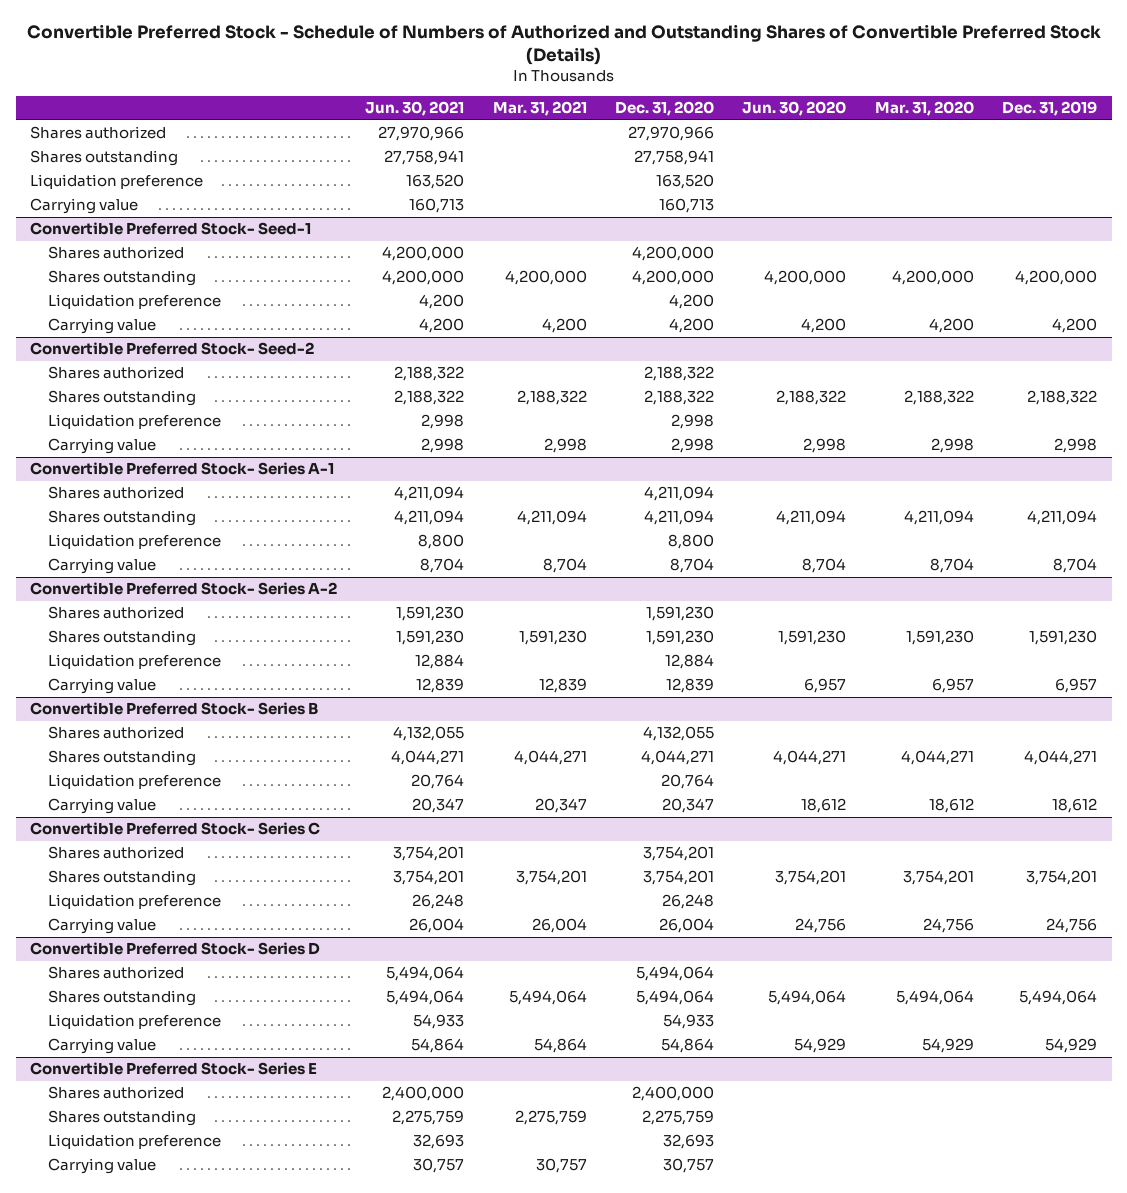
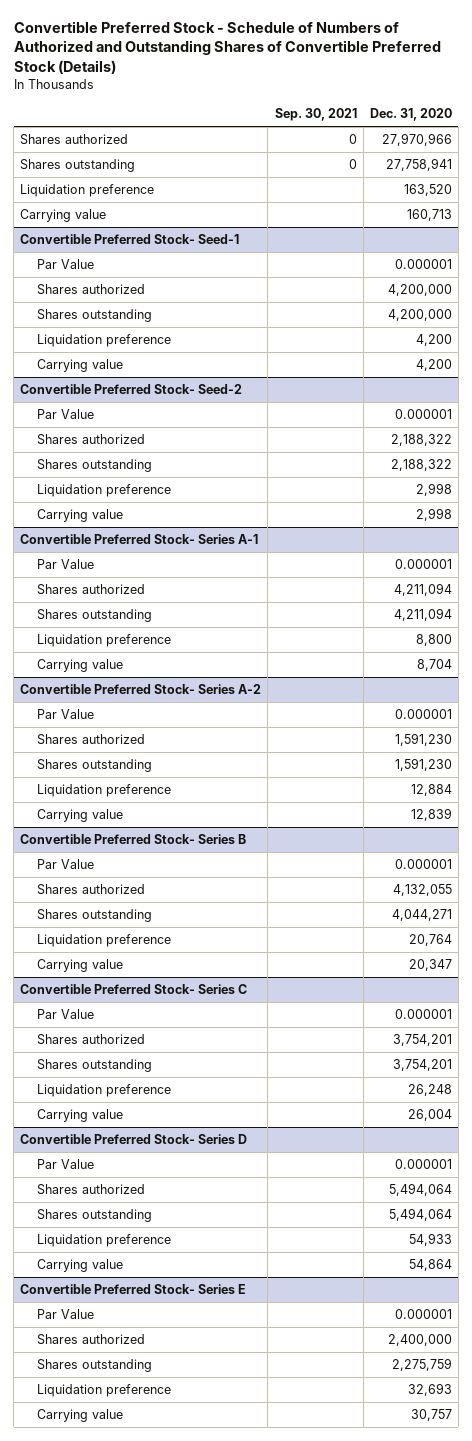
[365,101,465,117] Jun. 30, 2021 -> none
[492,101,587,117] Mar. 31, 2021 -> none
[742,101,847,117] Jun. 30, 2020 -> none
[874,101,974,117] Mar. 31, 2020 -> none
[1002,101,1098,117] Dec. 31, 2019 -> none
none -> [274,108,357,122] Sep. 30, 2021
none -> [36,259,94,270] Par Value
none -> [36,409,94,420] Par Value
none -> [36,559,94,570] Par Value
none -> [36,709,94,720] Par Value
none -> [36,859,94,870] Par Value
none -> [36,1009,94,1020] Par Value
none -> [36,1159,94,1170] Par Value
none -> [36,1309,94,1320] Par Value

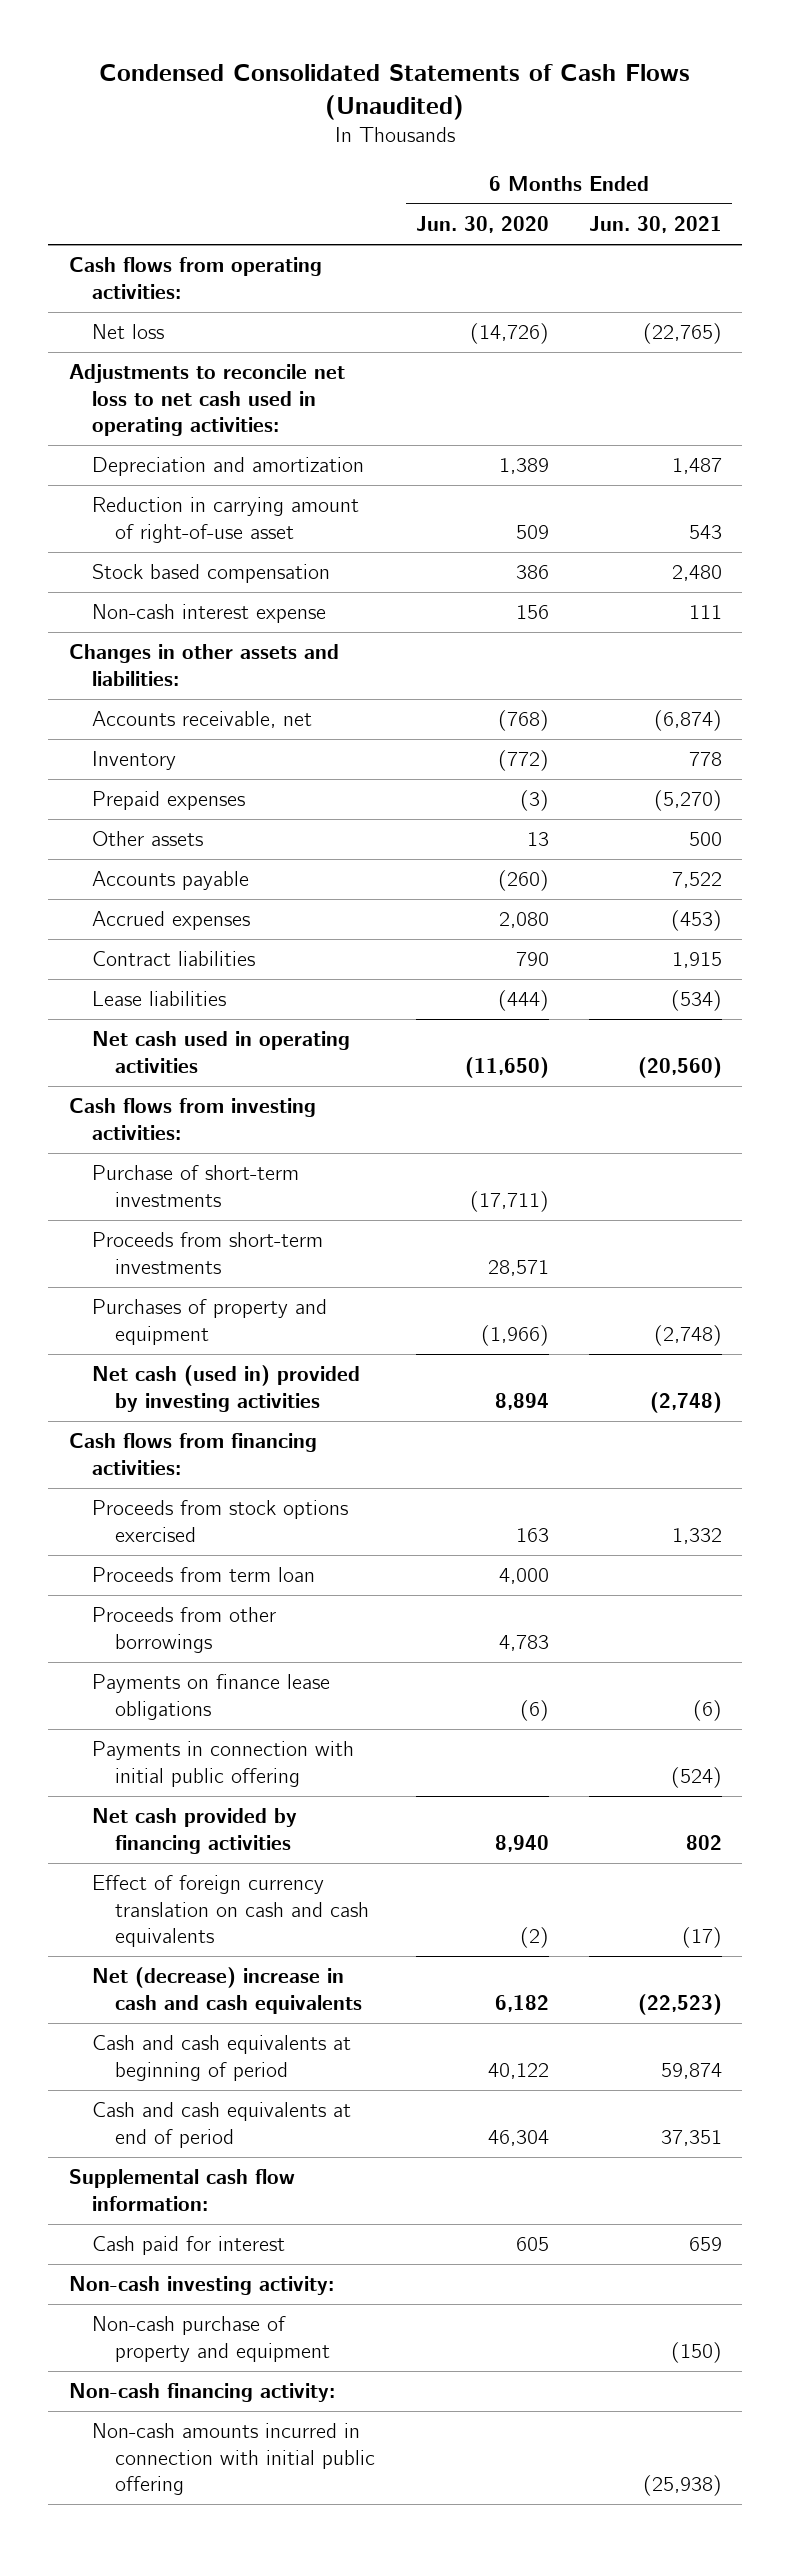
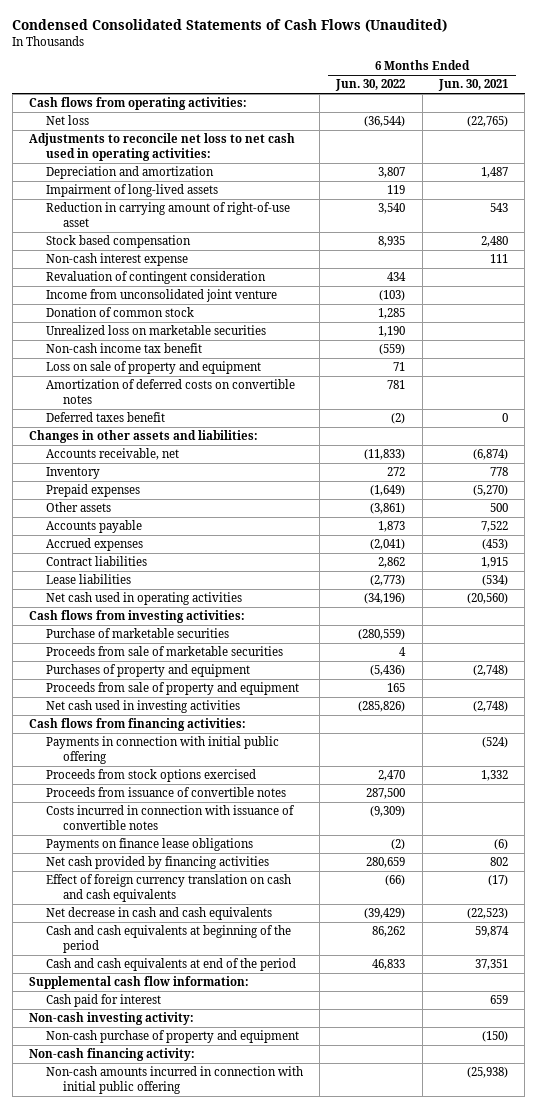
[415,216,549,234] Jun. 30, 2020 -> none
none -> [335,79,406,92] Jun. 30, 2022
none -> [45,184,218,198] Impairment of long-lived assets
none -> [45,271,266,285] Revaluation of contingent consideration
none -> [45,289,277,303] Income from unconsolidated joint venture
none -> [45,307,194,318] Donation of common stock
none -> [45,325,266,336] Unrealized loss on marketable securities
none -> [45,343,202,354] Non-cash income tax benefit
none -> [45,361,261,375] Loss on sale of property and equipment
none -> [45,379,295,404] Amortization of deferred costs on convertible notes
none -> [45,412,165,423] Deferred taxes benefit
[91,1165,299,1207] Purchase of short-term investments -> none
[91,1232,323,1274] Proceeds from short-term investments -> none
none -> [45,628,229,639] Purchase of marketable securities
none -> [45,646,283,657] Proceeds from sale of marketable securities
none -> [45,682,299,696] Proceeds from sale of property and equipment
[91,1365,360,1412] Net cash (used in) provided by investing activities -> [45,700,240,714] Net cash used in investing activities
[91,1741,354,1787] Payments in connection with initial public offering -> [45,736,279,764] Payments in connection with initial public offering
[91,1567,315,1583] Proceeds from term loan -> none
[91,1607,276,1653] Proceeds from other borrowings -> none
none -> [45,787,286,798] Proceeds from issuance of convertible notes
none -> [45,805,295,830] Costs incurred in connection with issuance of convertible notes
[91,1967,363,2014] Net (decrease) increase in cash and cash equivalents -> [45,907,272,921] Net decrease in cash and cash equivalents
[91,2035,351,2081] Cash and cash equivalents at beginning of period -> [45,925,291,953] Cash and cash equivalents at beginning of the period
[91,2102,351,2148] Cash and cash equivalents at end of period -> [45,958,296,972] Cash and cash equivalents at end of the period

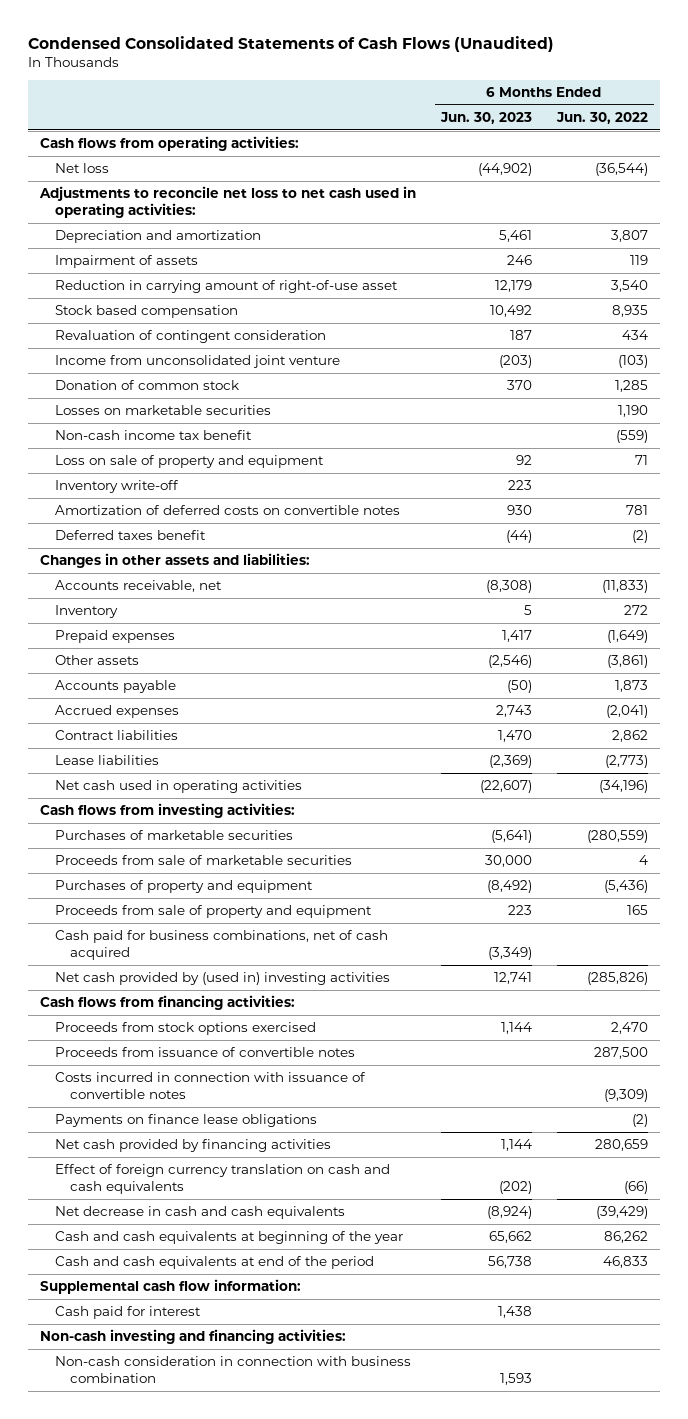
[437,79,508,92] Jun. 30, 2021 -> none
none -> [440,111,533,124] Jun. 30, 2023
[45,184,218,198] Impairment of long-lived assets -> [55,255,199,269] Impairment of assets
[45,253,188,267] Non-cash interest expense -> none
[45,325,266,336] Unrealized loss on marketable securities -> [55,405,272,416] Losses on marketable securities
none -> [55,480,180,494] Inventory write-off
[45,628,229,639] Purchase of marketable securities -> [55,830,294,841] Purchases of marketable securities
none -> [55,930,389,961] Cash paid for business combinations, net of cash acquired
[45,700,240,714] Net cash used in investing activities -> [55,972,391,986] Net cash provided by (used in) investing activities
[45,736,279,764] Payments in connection with initial public offering -> none
[45,925,291,953] Cash and cash equivalents at beginning of the period -> [55,1231,404,1245] Cash and cash equivalents at beginning of the year
[28,1012,194,1026] Non-cash investing activity: -> none
[45,1030,299,1044] Non-cash purchase of property and equipment -> none
[28,1048,195,1062] Non-cash financing activity: -> none
[45,1066,303,1094] Non-cash amounts incurred in connection with initial public offering -> none
none -> [40,1329,347,1345] Non-cash investing and financing activities:
none -> [55,1356,412,1384] Non-cash consideration in connection with business combination

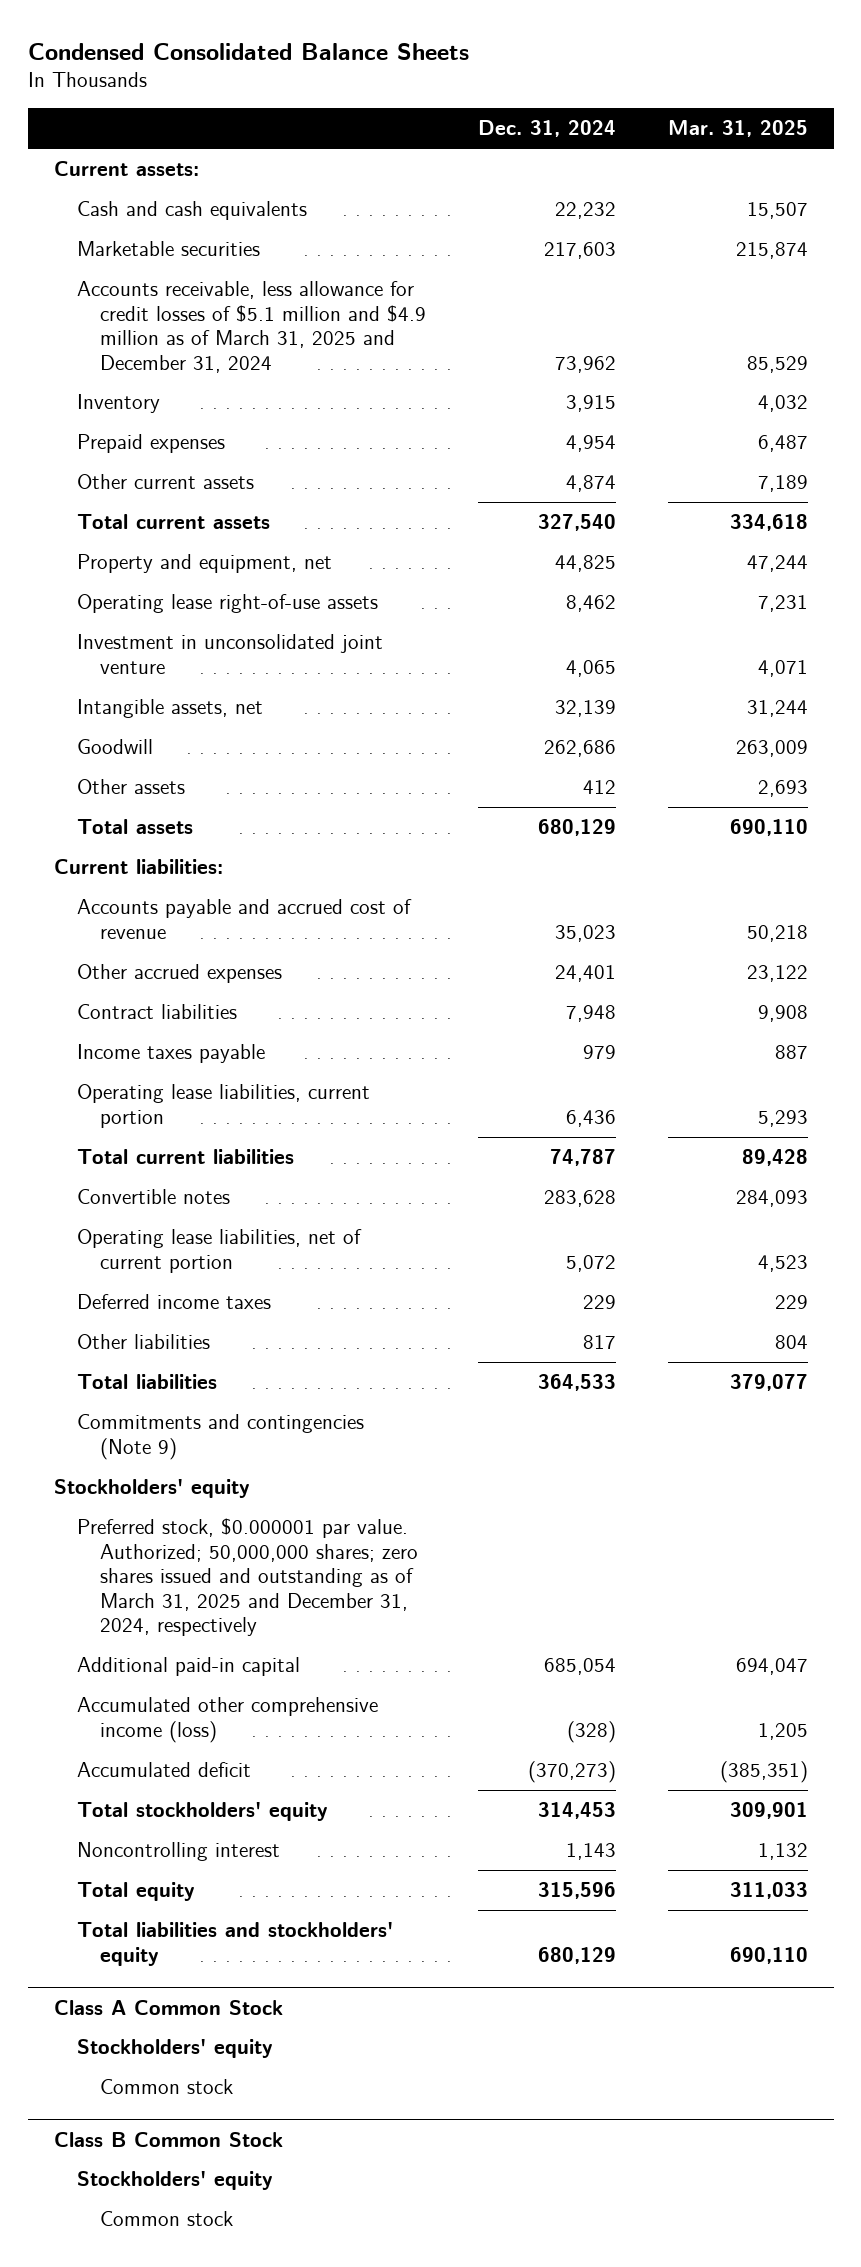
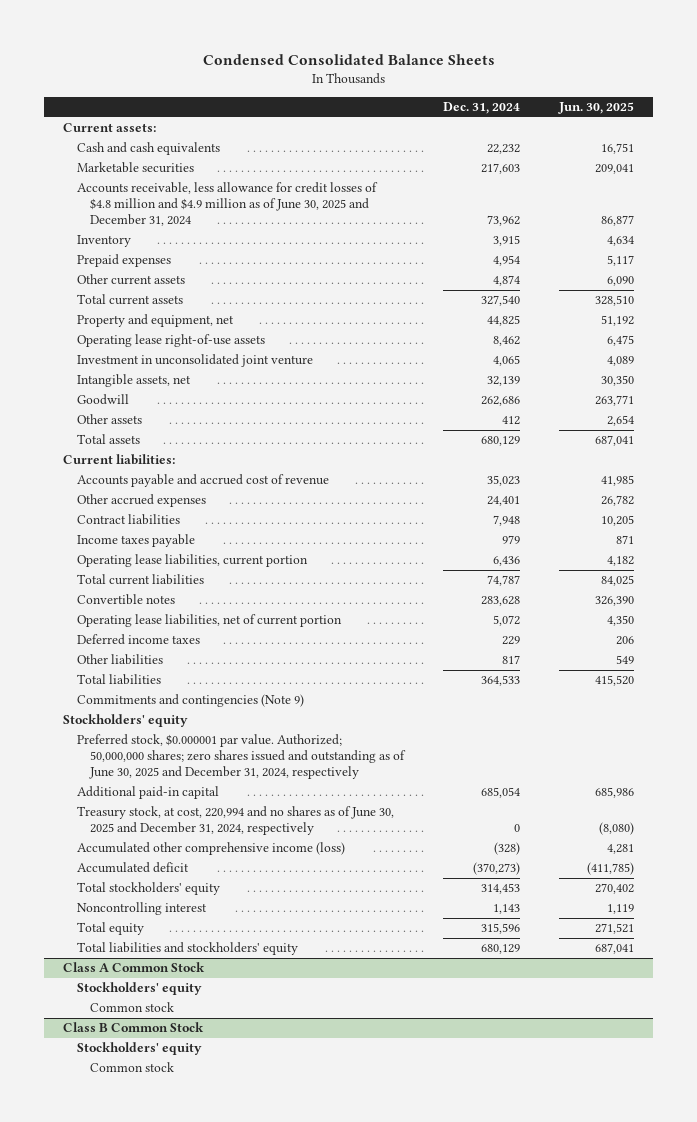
[667,120,808,138] Mar. 31, 2025 -> none
none -> [557,102,634,115] Jun. 30, 2025
[76,281,427,373] Accounts receivable, less allowance for credit losses of $5.1 million and $4.9 million as of March 31, 2025 and December 31, 2024 -> [76,182,378,227] Accounts receivable, less allowance for credit losses of $4.8 million and $4.9 million as of June 30, 2025 and December 31, 2024
[76,1518,419,1636] Preferred stock, $0.000001 par value. Authorized; 50,000,000 shares; zero shares issued and outstanding as of March 31, 2025 and December 31, 2024, respectively -> [76,734,407,780] Preferred stock, $0.000001 par value. Authorized; 50,000,000 shares; zero shares issued and outstanding as of June 30, 2025 and December 31, 2024, respectively
none -> [76,806,394,836] Treasury stock, at cost, 220,994 and no shares as of June 30, 2025 and December 31, 2024, respectively

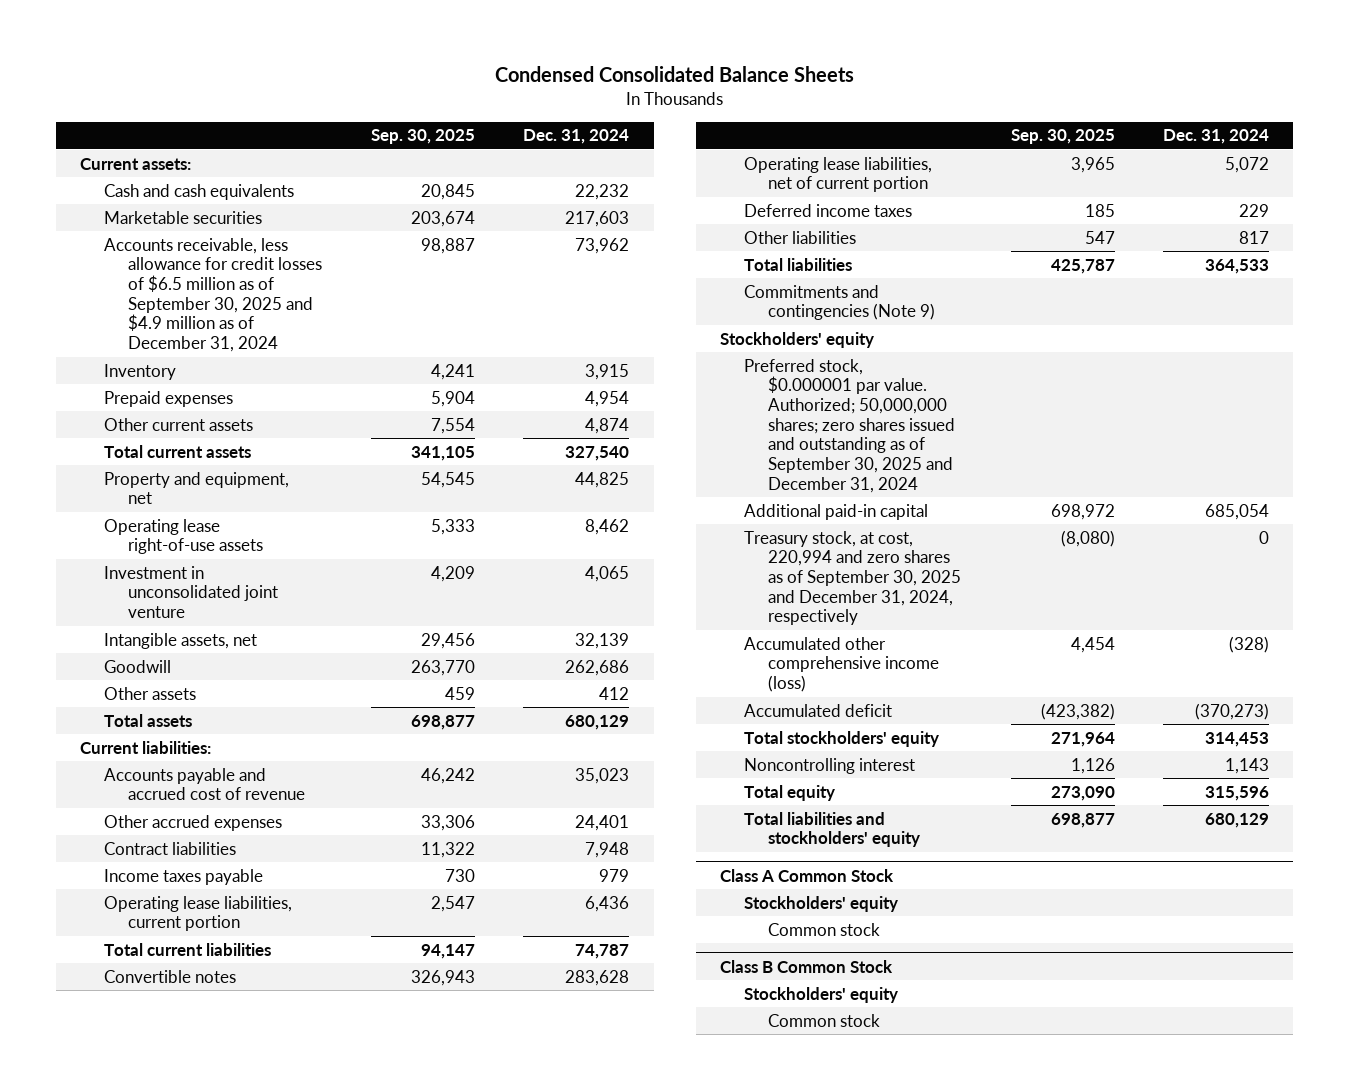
[557,102,634,115] Jun. 30, 2025 -> none
none -> [370,129,475,145] Sep. 30, 2025
[76,182,378,227] Accounts receivable, less allowance for credit losses of $4.8 million and $4.9 million as of June 30, 2025 and December 31, 2024 -> [104,237,323,352] Accounts receivable, less allowance for credit losses of $6.5 million as of September 30, 2025 and $4.9 million as of December 31, 2024
[76,734,407,780] Preferred stock, $0.000001 par value. Authorized; 50,000,000 shares; zero shares issued and outstanding as of June 30, 2025 and December 31, 2024, respectively -> [744,358,956,493] Preferred stock, $0.000001 par value. Authorized; 50,000,000 shares; zero shares issued and outstanding as of September 30, 2025 and December 31, 2024
[76,806,394,836] Treasury stock, at cost, 220,994 and no shares as of June 30, 2025 and December 31, 2024, respectively -> [744,530,962,626] Treasury stock, at cost, 220,994 and zero shares as of September 30, 2025 and December 31, 2024, respectively

